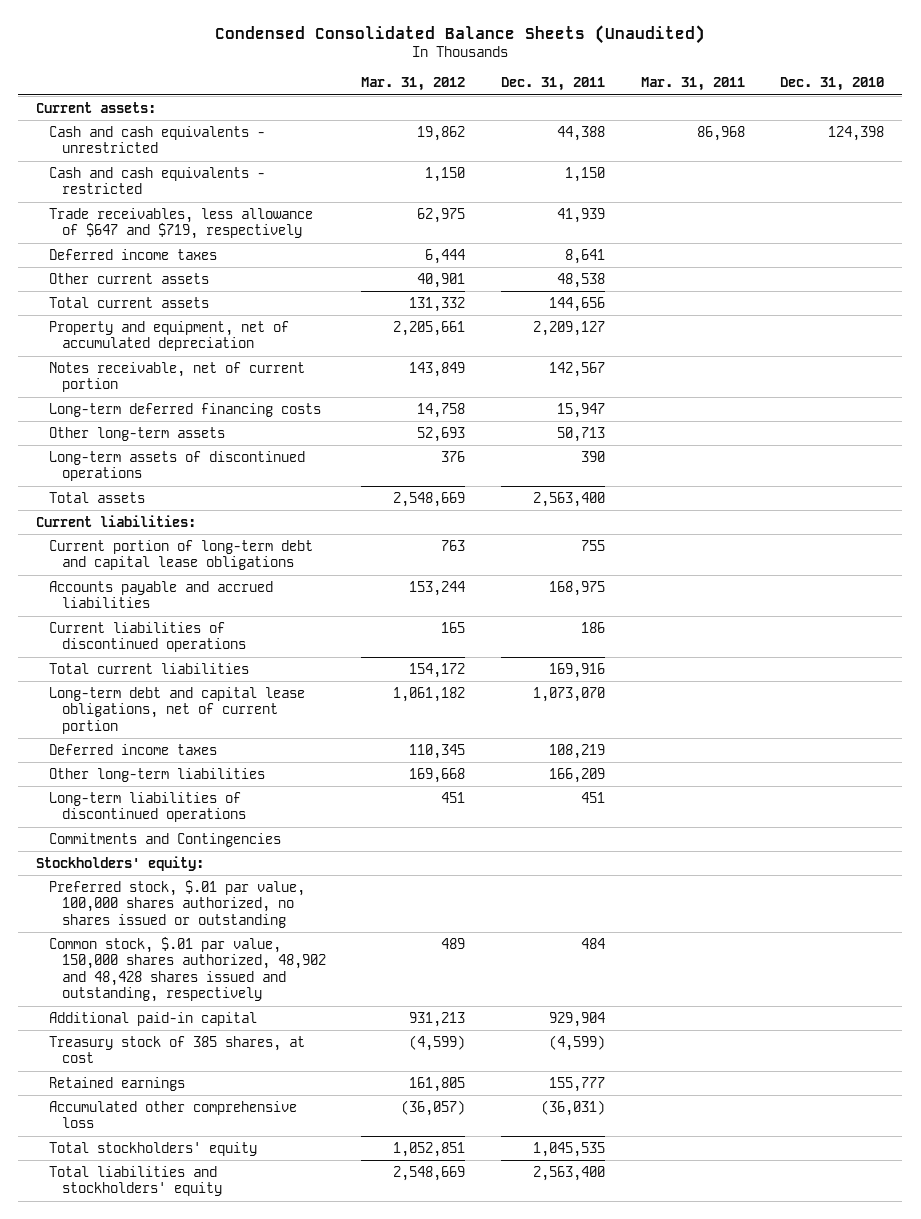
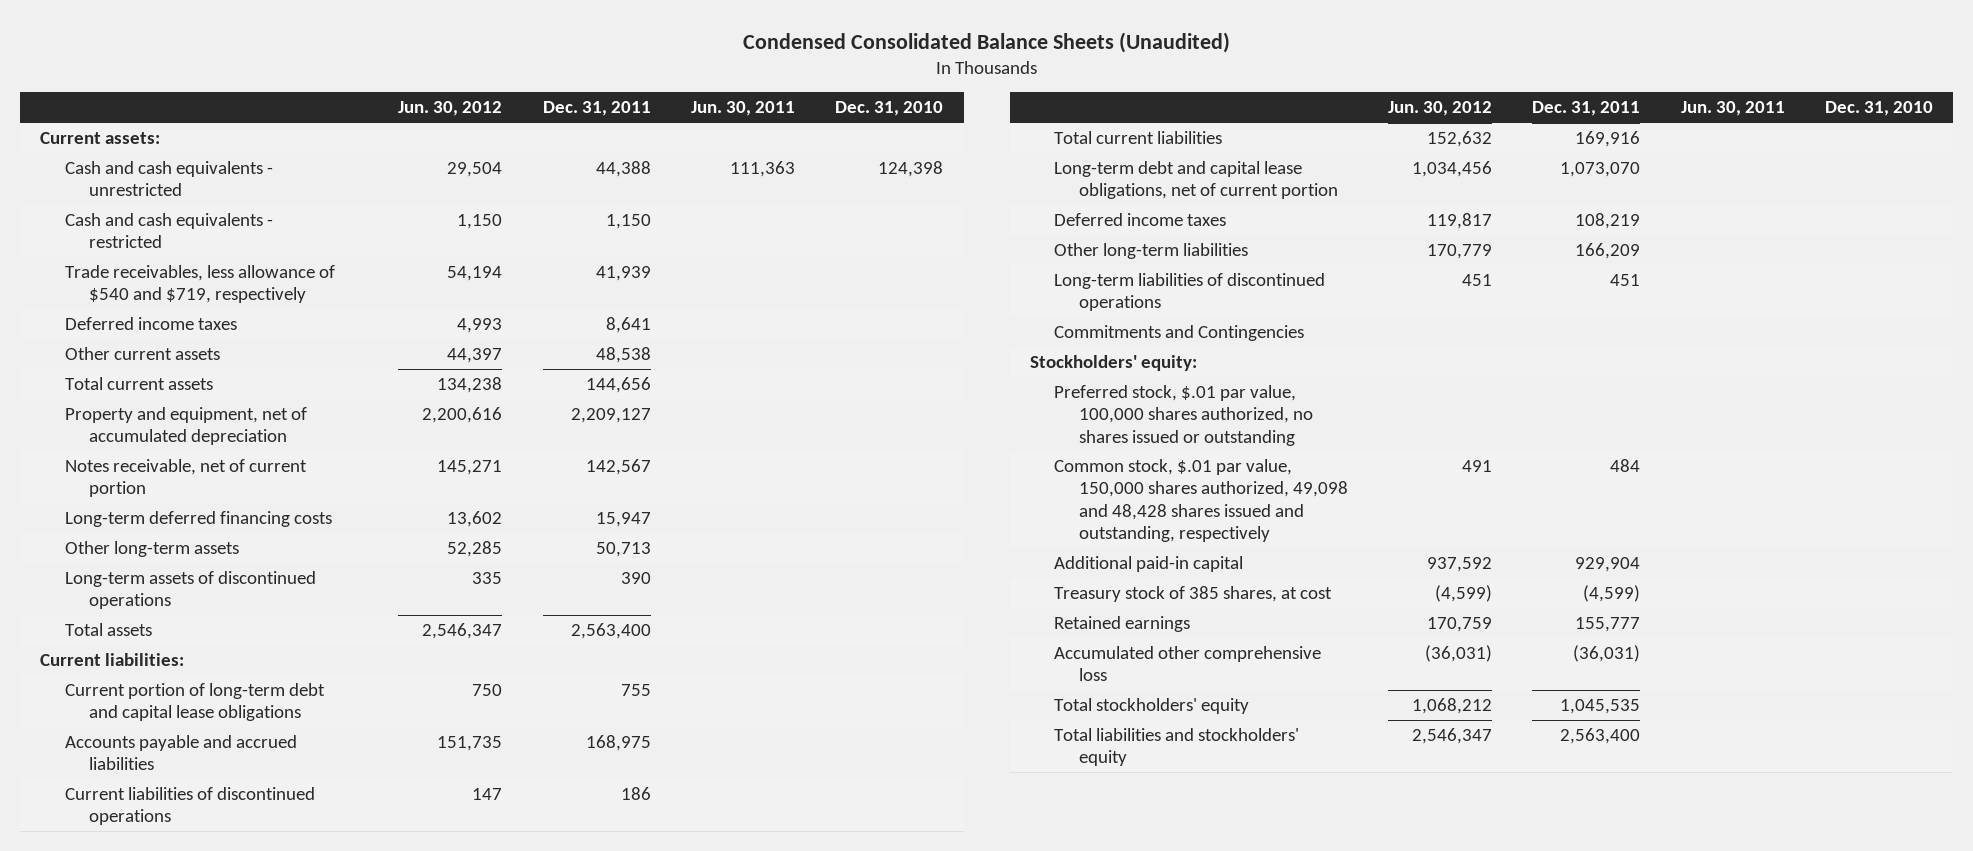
[361,77,466,92] Mar. 31, 2012 -> none
[640,77,745,92] Mar. 31, 2011 -> none
none -> [398,101,503,117] Jun. 30, 2012
none -> [691,101,796,117] Jun. 30, 2011
[48,207,313,240] Trade receivables, less allowance of $647 and $719, respectively -> [64,264,335,304] Trade receivables, less allowance of $540 and $719, respectively
[48,936,326,1003] Common stock, $.01 par value, 150,000 shares authorized, 48,902 and 48,428 shares issued and outstanding, respectively -> [1054,458,1348,542] Common stock, $.01 par value, 150,000 shares authorized, 49,098 and 48,428 shares issued and outstanding, respectively

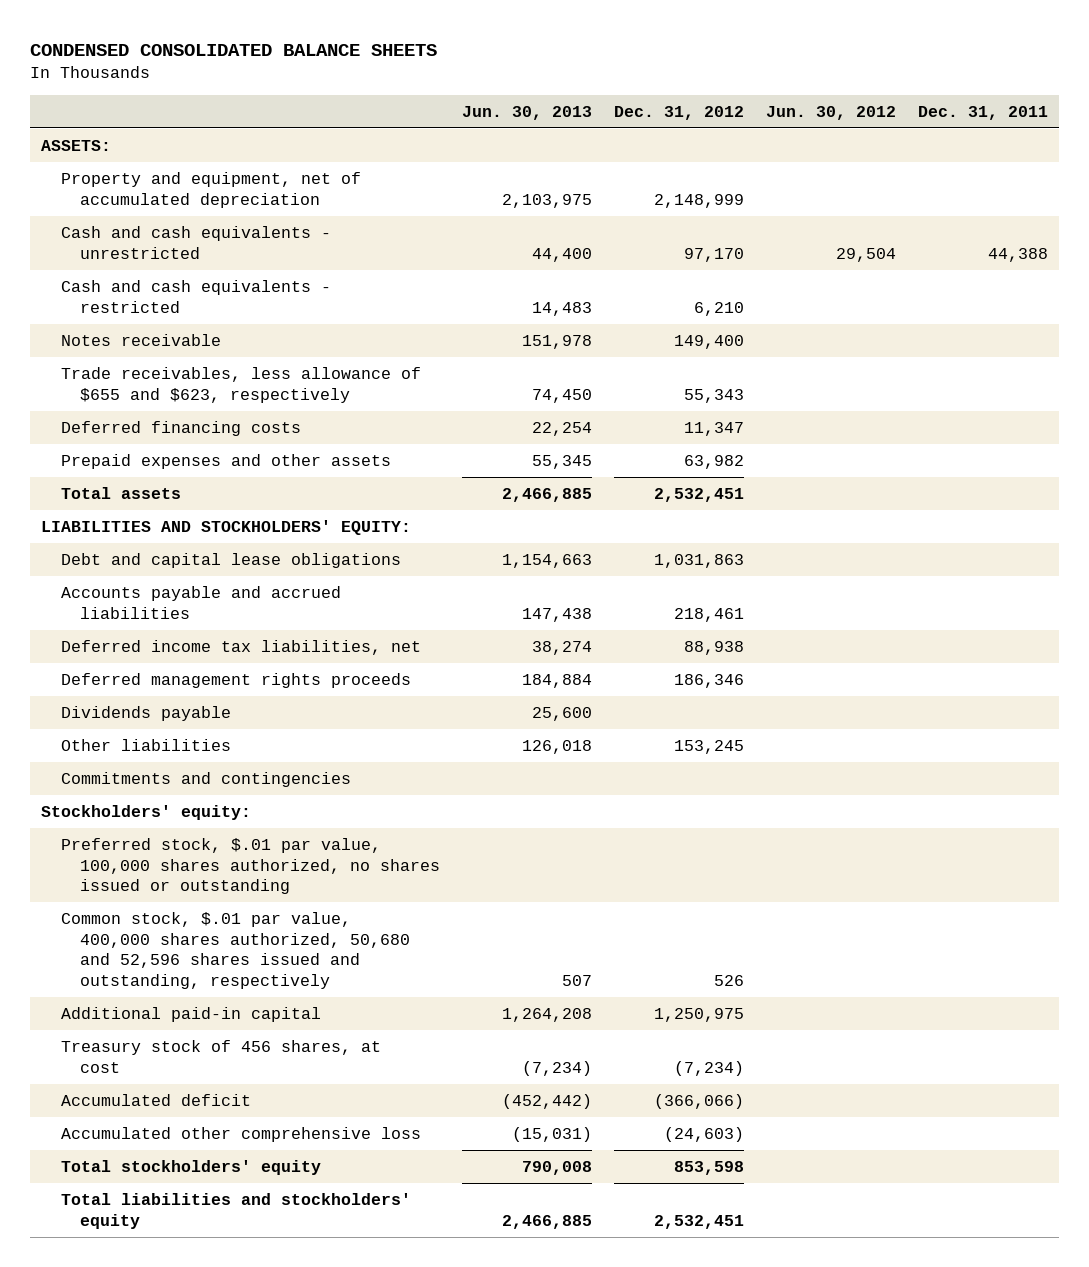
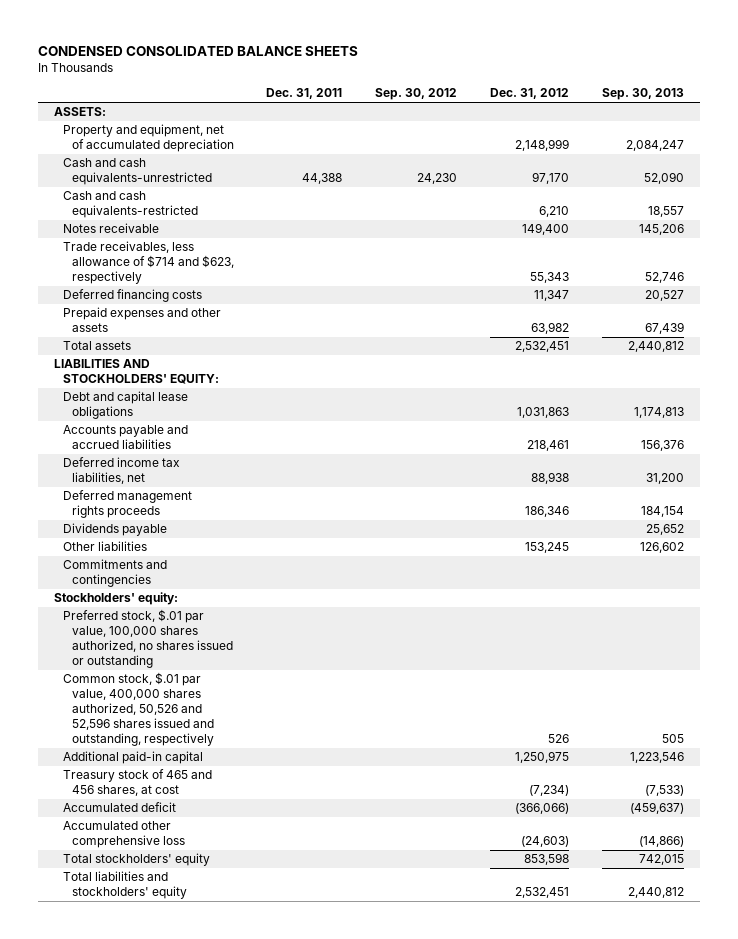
[462,105,593,120] Jun. 30, 2013 -> none
[765,105,896,120] Jun. 30, 2012 -> none
none -> [375,88,458,101] Sep. 30, 2012
none -> [601,88,684,101] Sep. 30, 2013
[60,226,331,259] Cash and cash equivalents - unrestricted -> [63,158,212,186] Cash and cash equivalents-unrestricted
[60,280,331,313] Cash and cash equivalents - restricted -> [63,191,198,219] Cash and cash equivalents-restricted
[60,367,421,403] Trade receivables, less allowance of $655 and $623, respectively -> [63,241,234,285] Trade receivables, less allowance of $714 and $623, respectively
[60,912,411,989] Common stock, $.01 par value, 400,000 shares authorized, 50,680 and 52,596 shares issued and outstanding, respectively -> [63,672,214,746] Common stock, $.01 par value, 400,000 shares authorized, 50,526 and 52,596 shares issued and outstanding, respectively
[60,1040,381,1073] Treasury stock of 456 shares, at cost -> [63,769,213,797] Treasury stock of 465 and 456 shares, at cost

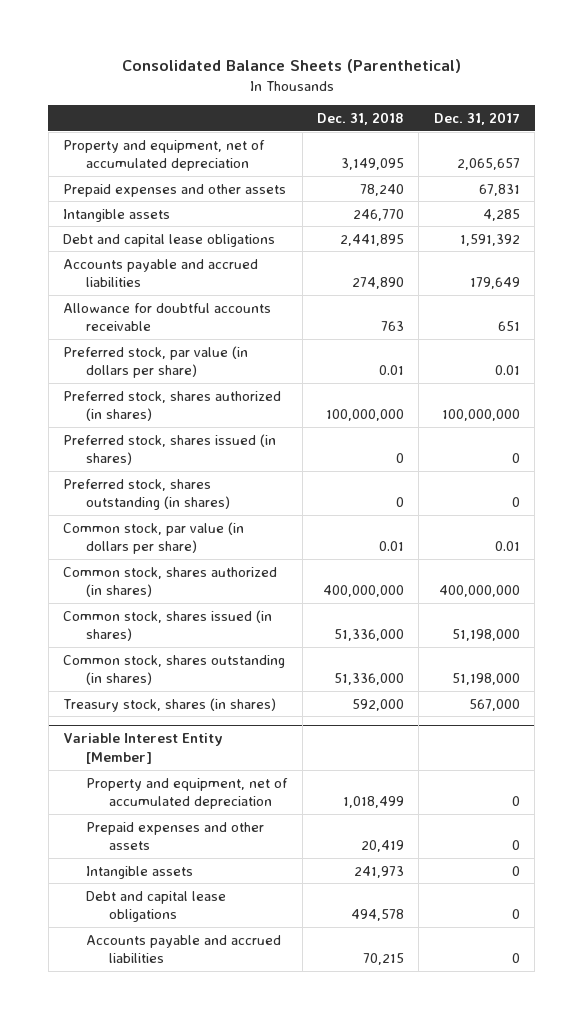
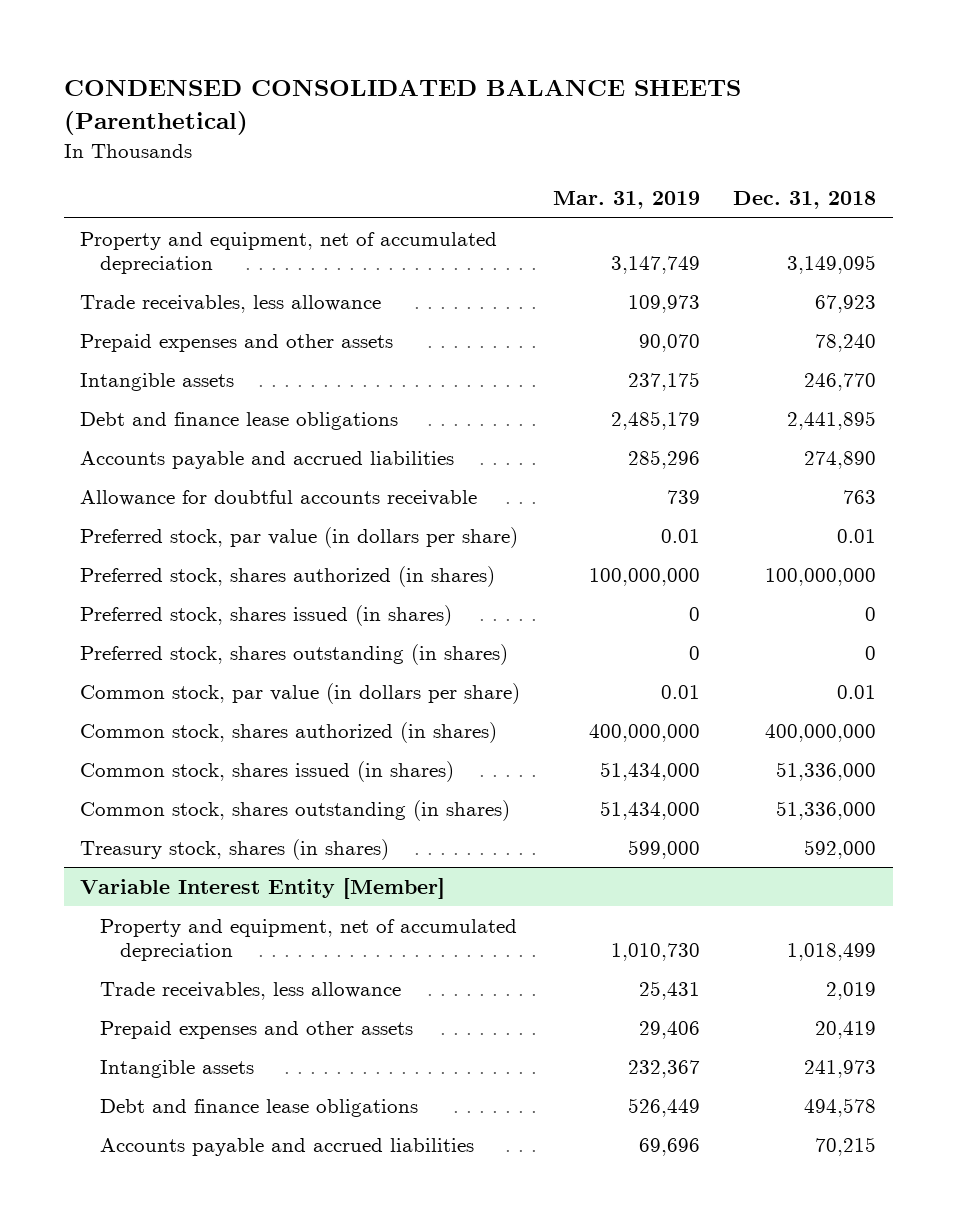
[121,59,461,74] Consolidated Balance Sheets (Parenthetical) -> [63,79,741,136] CONDENSED CONSOLIDATED BALANCE SHEETS (Parenthetical)
[433,111,520,125] Dec. 31, 2017 -> none
none -> [553,191,701,210] Mar. 31, 2019
none -> [80,294,382,313] Trade receivables, less allowance
[63,233,276,247] Debt and capital lease obligations -> [80,411,399,430] Debt and finance lease obligations
none -> [100,981,402,1000] Trade receivables, less allowance
[86,890,227,923] Debt and capital lease obligations -> [100,1098,419,1117] Debt and finance lease obligations

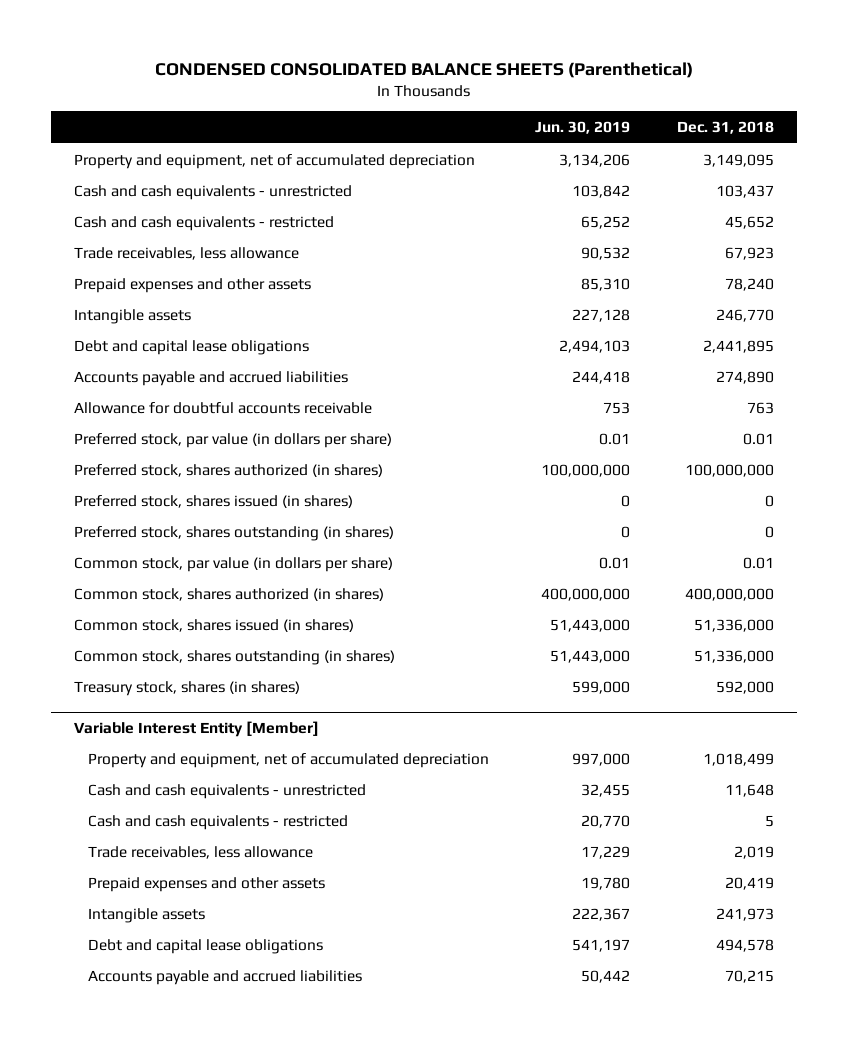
[553,191,701,210] Mar. 31, 2019 -> none
none -> [535,121,631,135] Jun. 30, 2019
none -> [73,184,352,200] Cash and cash equivalents - unrestricted
none -> [73,215,334,231] Cash and cash equivalents - restricted
[80,411,399,430] Debt and finance lease obligations -> [73,339,309,355] Debt and capital lease obligations
none -> [88,783,367,799] Cash and cash equivalents - unrestricted
none -> [88,814,349,830] Cash and cash equivalents - restricted
[100,1098,419,1117] Debt and finance lease obligations -> [88,938,324,954] Debt and capital lease obligations

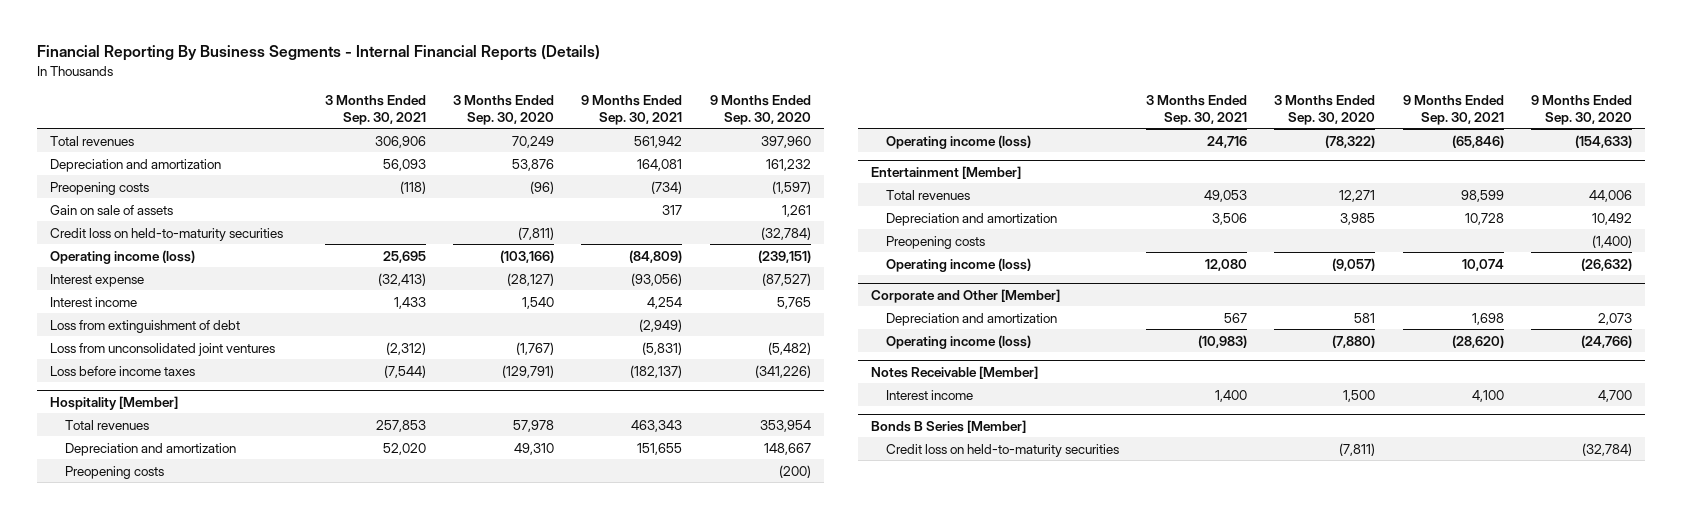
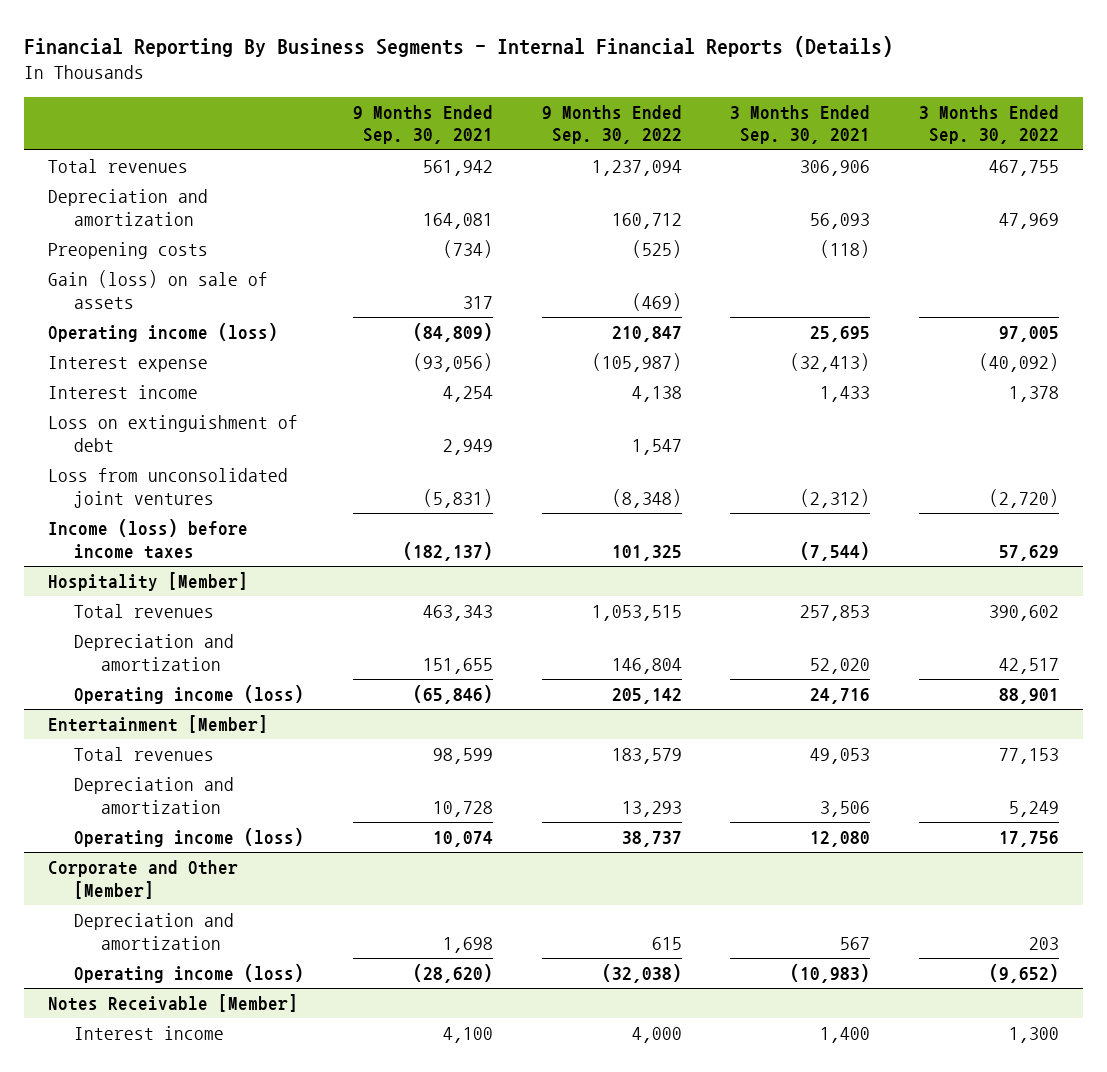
[453,95,555,125] 3 Months Ended Sep. 30, 2020 -> none
[709,95,811,125] 9 Months Ended Sep. 30, 2020 -> none
none -> [541,104,682,145] 9 Months Ended Sep. 30, 2022
none -> [918,104,1059,145] 3 Months Ended Sep. 30, 2022
[50,227,284,241] Credit loss on held-to-maturity securities -> none
[50,204,174,215] Gain on sale of assets -> [48,270,269,309] Gain (loss) on sale of assets
[50,319,241,333] Loss from extinguishment of debt -> [48,415,299,452] Loss on extinguishment of debt
[639,318,683,332] (2,949) -> [442,438,493,455] 2,949
[50,365,196,376] Loss before income taxes -> [48,519,249,559] Income (loss) before income taxes
[64,465,164,479] Preopening costs -> none
[885,235,985,249] Preopening costs -> none
[871,419,1027,433] Bonds B Series [Member] -> none
[885,443,1119,457] Credit loss on held-to-maturity securities -> none

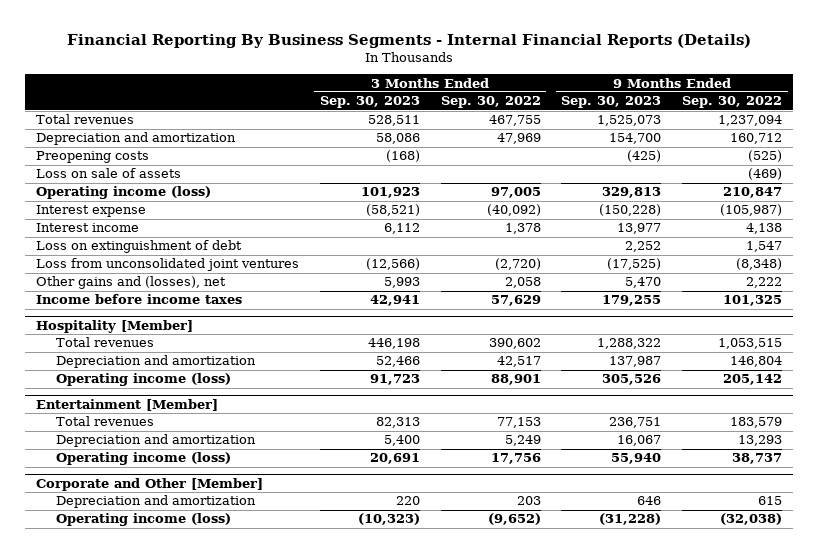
[352,104,493,145] 9 Months Ended Sep. 30, 2021 -> none
[730,104,871,145] 3 Months Ended Sep. 30, 2021 -> none
none -> [319,96,420,109] Sep. 30, 2023
none -> [561,96,662,109] Sep. 30, 2023
[48,270,269,309] Gain (loss) on sale of assets -> [35,168,181,179] Loss on sale of assets
none -> [35,276,226,290] Other gains and (losses), net
[48,519,249,559] Income (loss) before income taxes -> [35,294,242,305] Income before income taxes
[48,994,299,1013] Notes Receivable [Member] -> none
[74,1026,225,1041] Interest income -> none

